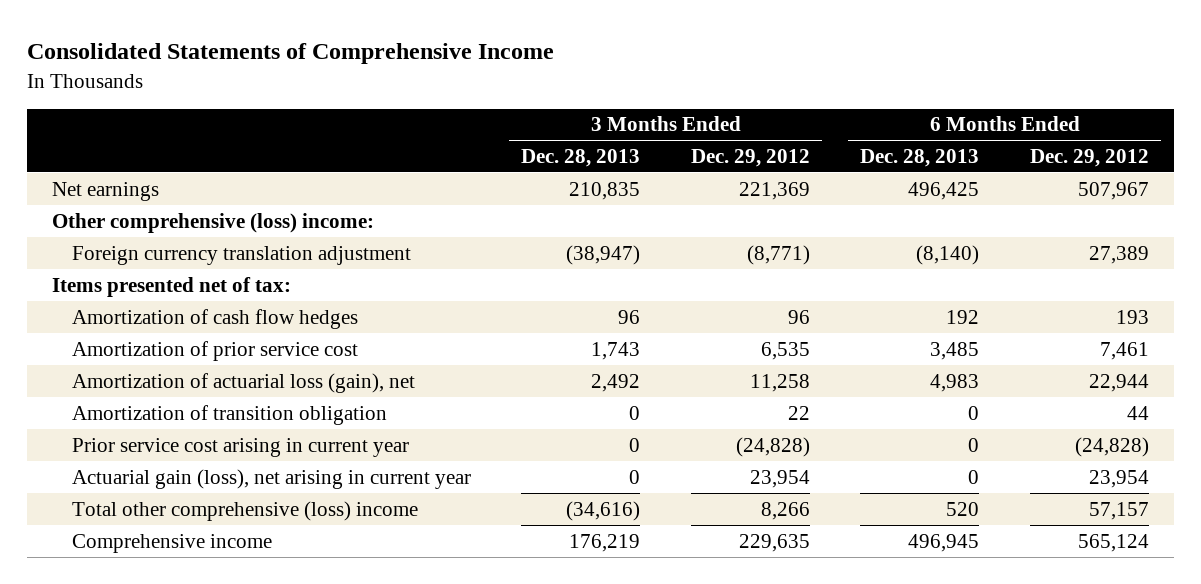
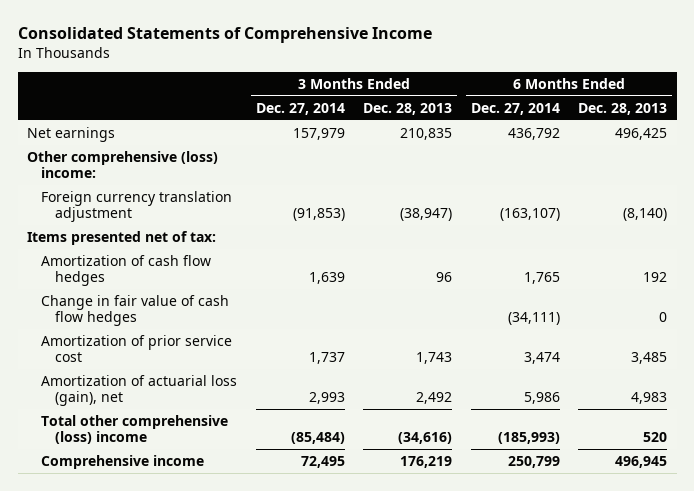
[690,148,810,167] Dec. 29, 2012 -> none
[1029,148,1149,167] Dec. 29, 2012 -> none
none -> [255,102,345,115] Dec. 27, 2014
none -> [470,102,560,115] Dec. 27, 2014
none -> [41,294,230,327] Change in fair value of cash flow hedges
[72,404,388,425] Amortization of transition obligation -> none
[72,437,410,457] Prior service cost arising in current year -> none
[72,468,472,489] Actuarial gain (loss), net arising in current year -> none

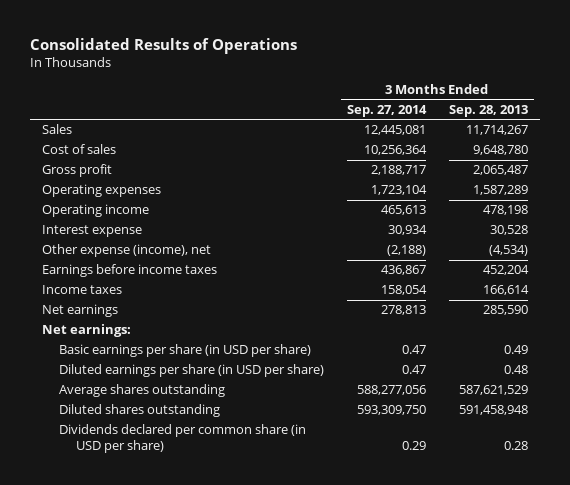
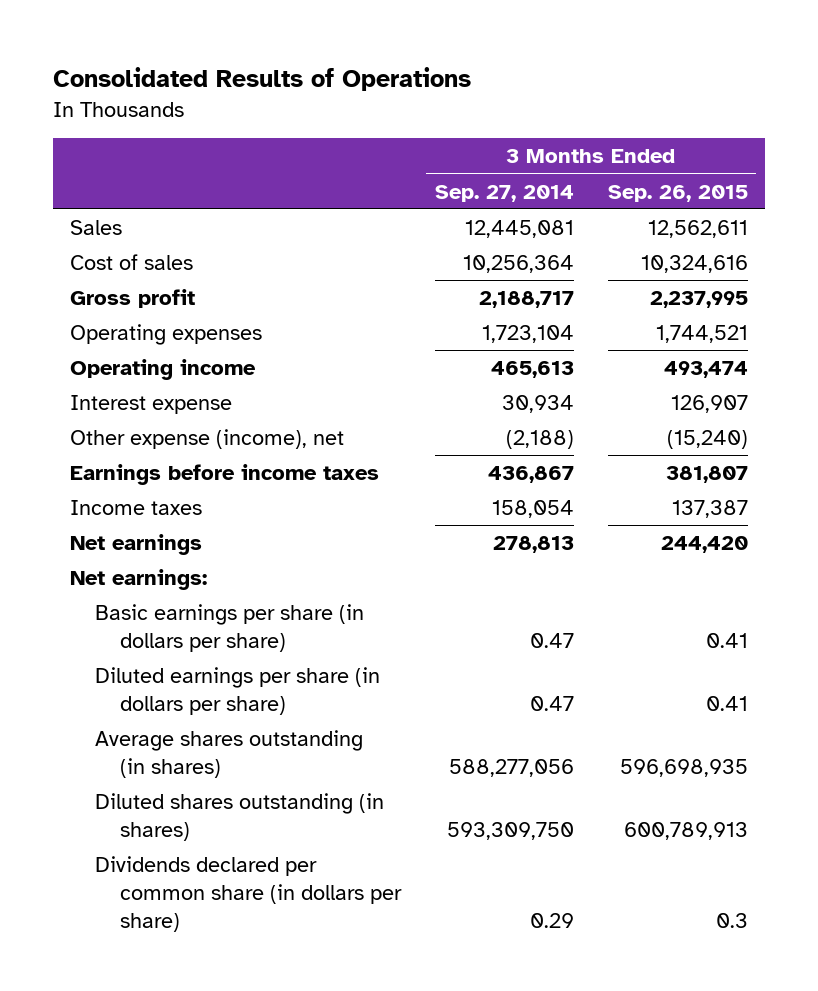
[448,104,528,117] Sep. 28, 2013 -> none
none -> [607,184,748,202] Sep. 26, 2015
[58,344,311,358] Basic earnings per share (in USD per share) -> [94,603,364,653] Basic earnings per share (in dollars per share)
[58,364,324,378] Diluted earnings per share (in USD per share) -> [94,666,380,716] Diluted earnings per share (in dollars per share)
[58,384,225,398] Average shares outstanding -> [94,729,363,779] Average shares outstanding (in shares)
[58,404,220,418] Diluted shares outstanding -> [94,792,384,842] Diluted shares outstanding (in shares)
[58,424,306,453] Dividends declared per common share (in USD per share) -> [94,855,402,933] Dividends declared per common share (in dollars per share)

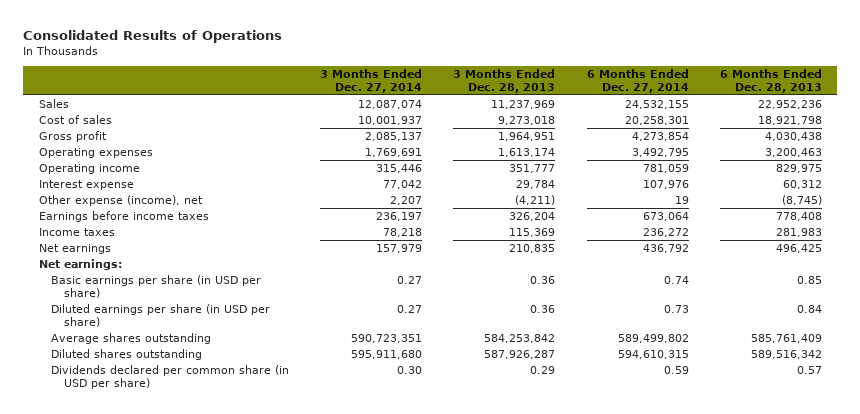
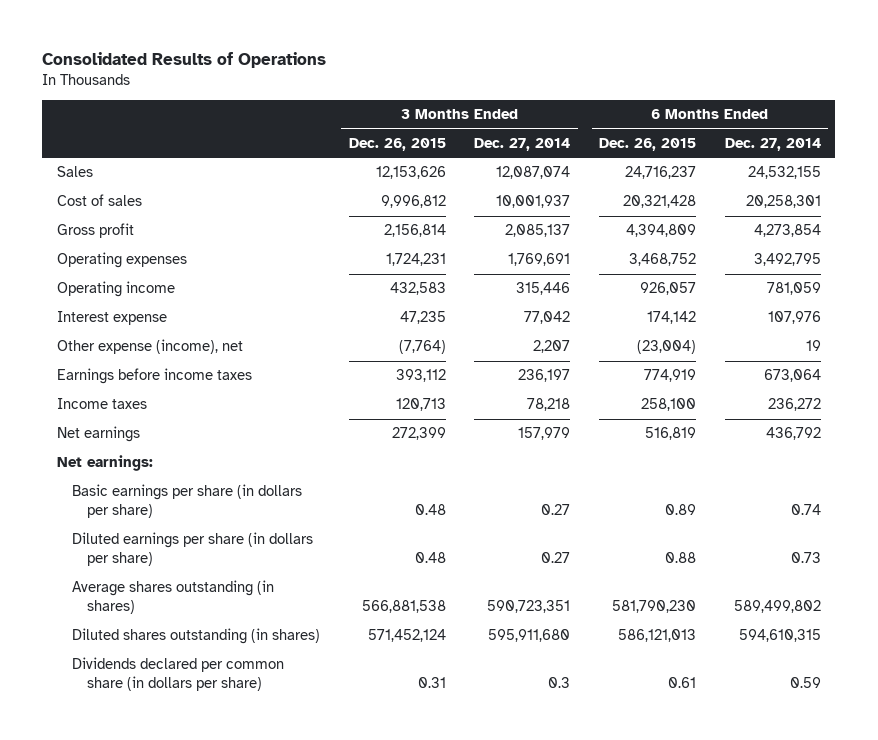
[453,69,556,93] 3 Months Ended Dec. 28, 2013 -> none
[719,69,822,93] 6 Months Ended Dec. 28, 2013 -> none
none -> [348,137,446,151] Dec. 26, 2015
none -> [599,137,697,151] Dec. 26, 2015
[51,274,262,298] Basic earnings per share (in USD per share) -> [71,484,302,519] Basic earnings per share (in dollars per share)
[51,303,271,327] Diluted earnings per share (in USD per share) -> [71,532,313,567] Diluted earnings per share (in dollars per share)
[51,332,212,344] Average shares outstanding -> [71,580,274,615] Average shares outstanding (in shares)
[51,348,203,360] Diluted shares outstanding -> [71,628,320,645] Diluted shares outstanding (in shares)
[51,364,290,389] Dividends declared per common share (in USD per share) -> [71,657,284,692] Dividends declared per common share (in dollars per share)
[397,365,423,374] 0.30 -> [548,677,571,689] 0.3

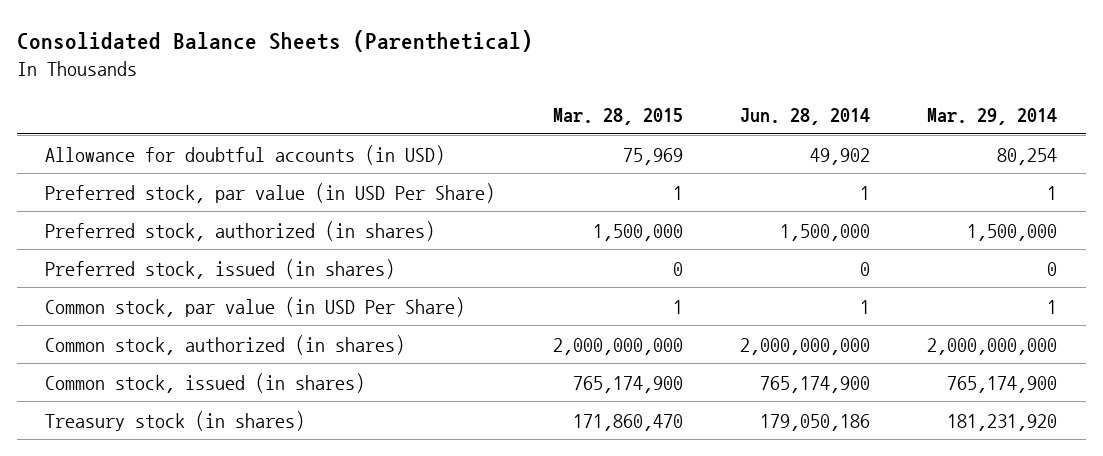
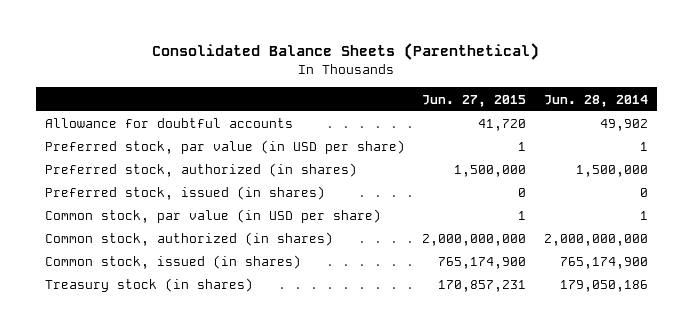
[552,108,683,126] Mar. 28, 2015 -> none
[927,108,1058,126] Mar. 29, 2014 -> none
none -> [422,94,527,107] Jun. 27, 2015
[45,144,446,165] Allowance for doubtful accounts (in USD) -> [44,118,293,129] Allowance for doubtful accounts
[45,182,496,203] Preferred stock, par value (in USD Per Share) -> [44,140,405,155] Preferred stock, par value (in USD per share)
[45,296,466,317] Common stock, par value (in USD Per Share) -> [44,209,381,224] Common stock, par value (in USD per share)

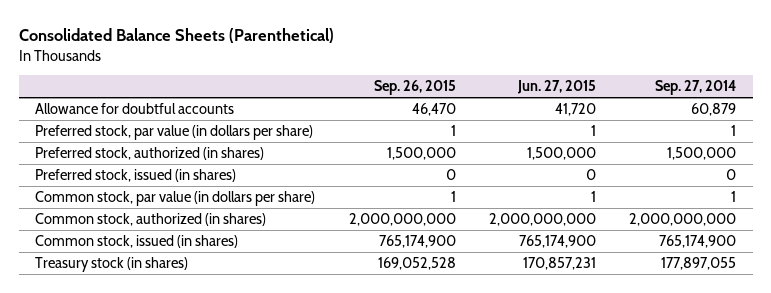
[544,94,649,107] Jun. 28, 2014 -> none
none -> [373,80,456,96] Sep. 26, 2015
none -> [654,80,736,96] Sep. 27, 2014
[44,140,405,155] Preferred stock, par value (in USD per share) -> [35,125,314,141] Preferred stock, par value (in dollars per share)
[44,209,381,224] Common stock, par value (in USD per share) -> [35,191,316,207] Common stock, par value (in dollars per share)

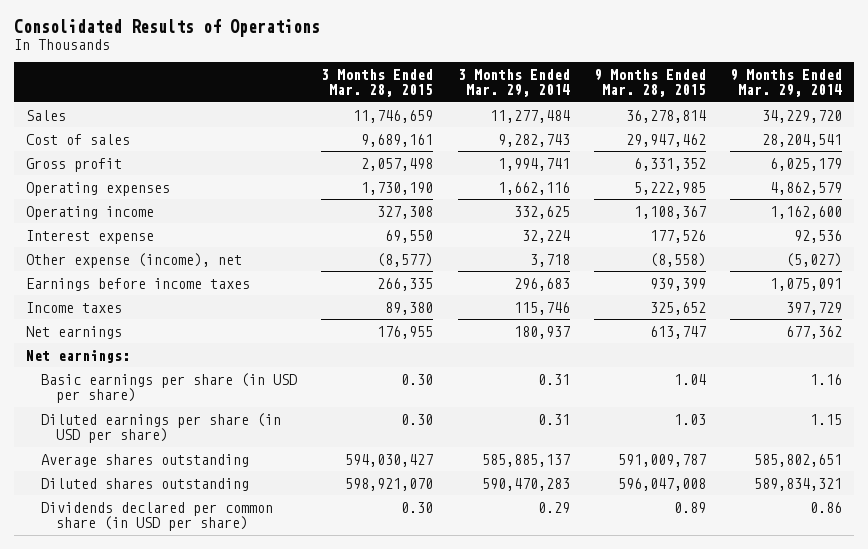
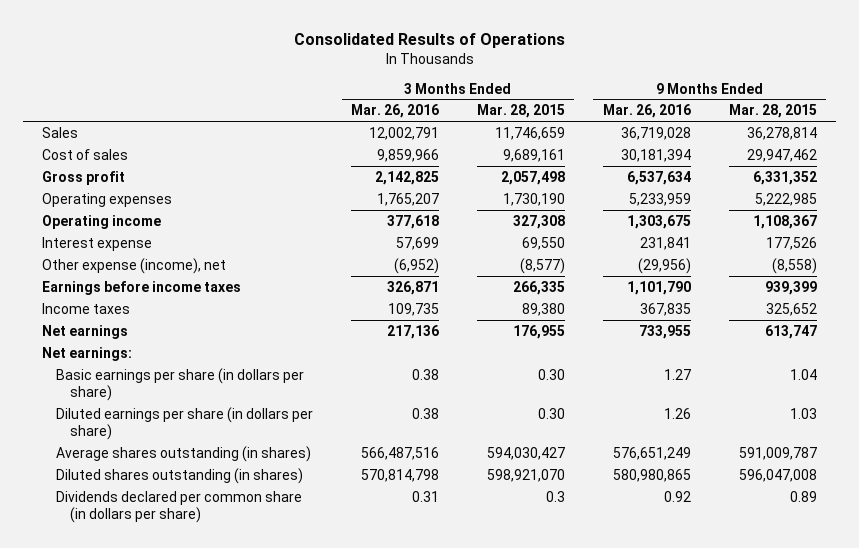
[457,68,570,98] 3 Months Ended Mar. 29, 2014 -> none
[730,68,843,98] 9 Months Ended Mar. 29, 2014 -> none
none -> [351,104,440,119] Mar. 26, 2016
none -> [602,104,691,119] Mar. 26, 2016
[40,372,297,404] Basic earnings per share (in USD per share) -> [56,367,305,401] Basic earnings per share (in dollars per share)
[40,412,281,444] Diluted earnings per share (in USD per share) -> [56,406,314,440] Diluted earnings per share (in dollars per share)
[40,453,249,467] Average shares outstanding -> [56,445,312,462] Average shares outstanding (in shares)
[40,477,249,491] Diluted shares outstanding -> [56,467,304,484] Diluted shares outstanding (in shares)
[40,501,273,532] Dividends declared per common share (in USD per share) -> [56,490,303,523] Dividends declared per common share (in dollars per share)
[401,501,434,513] 0.30 -> [545,490,565,502] 0.3

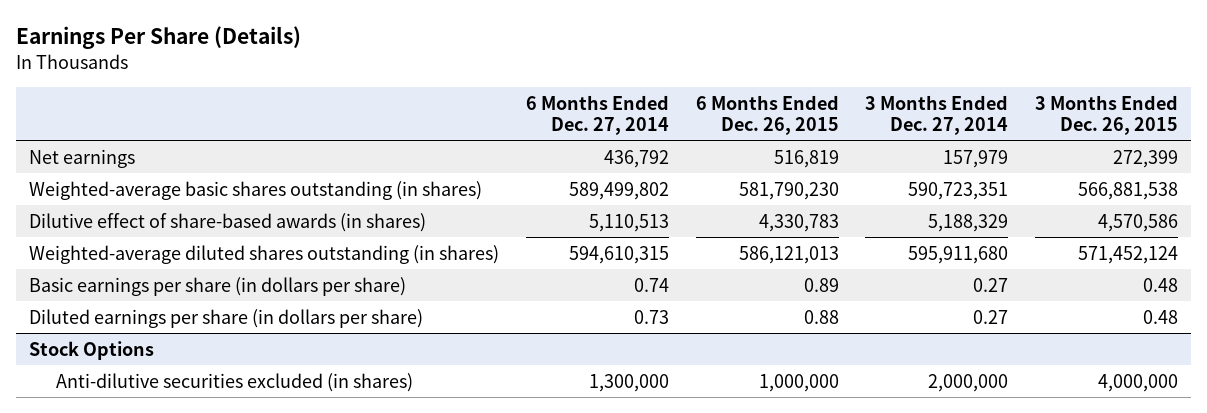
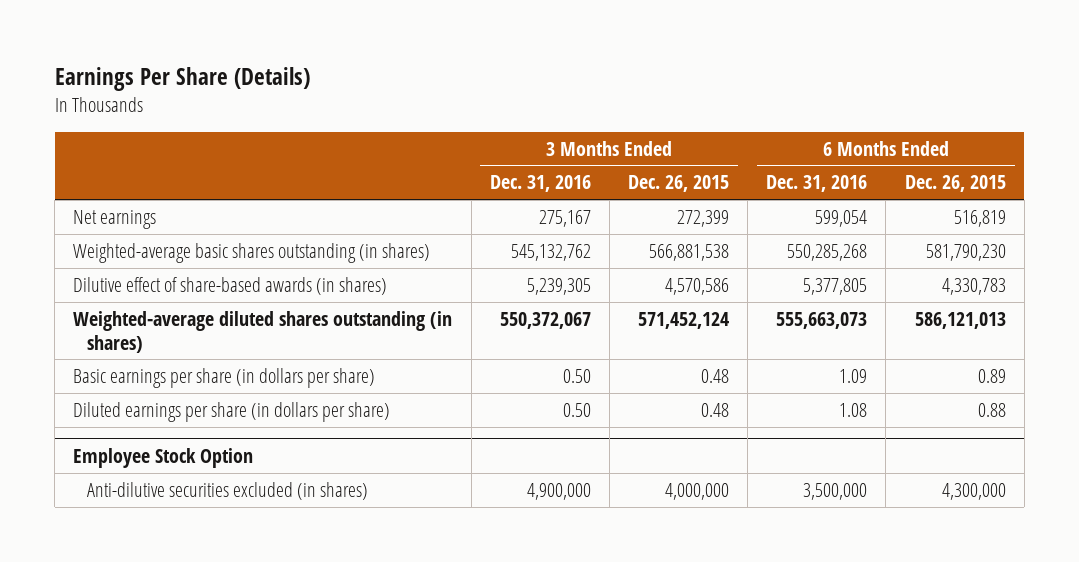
[525,94,669,135] 6 Months Ended Dec. 27, 2014 -> none
[865,94,1009,135] 3 Months Ended Dec. 27, 2014 -> none
none -> [489,175,591,193] Dec. 31, 2016
none -> [766,175,868,193] Dec. 31, 2016
[29,340,155,360] Stock Options -> [73,447,254,468] Employee Stock Option
[758,373,839,392] 1,000,000 -> [941,482,1006,500] 4,300,000

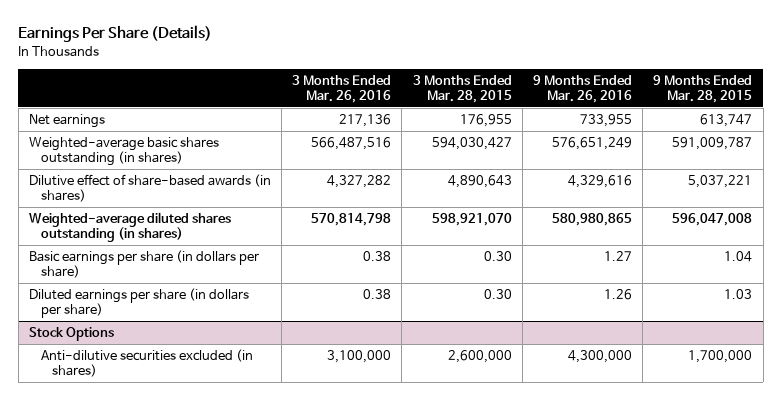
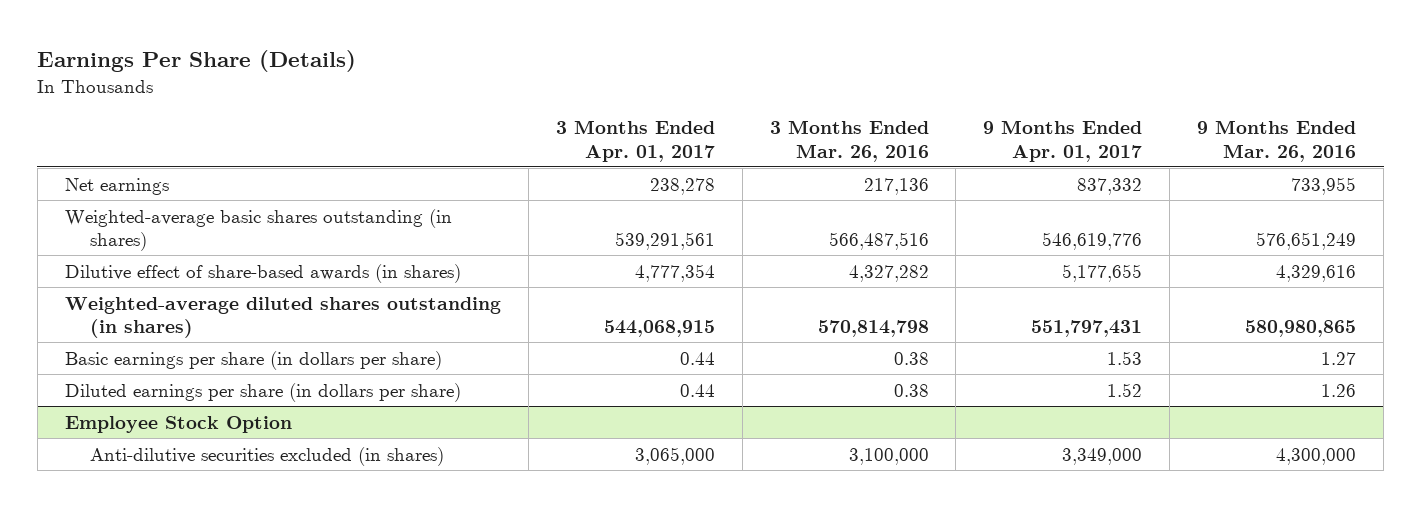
[412,74,512,104] 3 Months Ended Mar. 28, 2015 -> none
[653,74,753,104] 9 Months Ended Mar. 28, 2015 -> none
none -> [555,120,715,162] 3 Months Ended Apr. 01, 2017
none -> [983,120,1143,162] 9 Months Ended Apr. 01, 2017
[28,327,114,342] Stock Options -> [64,415,292,433] Employee Stock Option

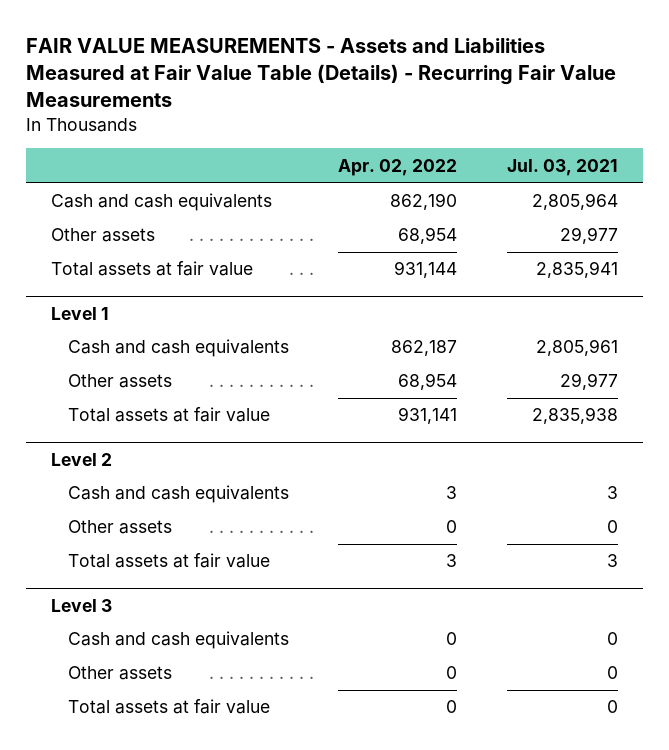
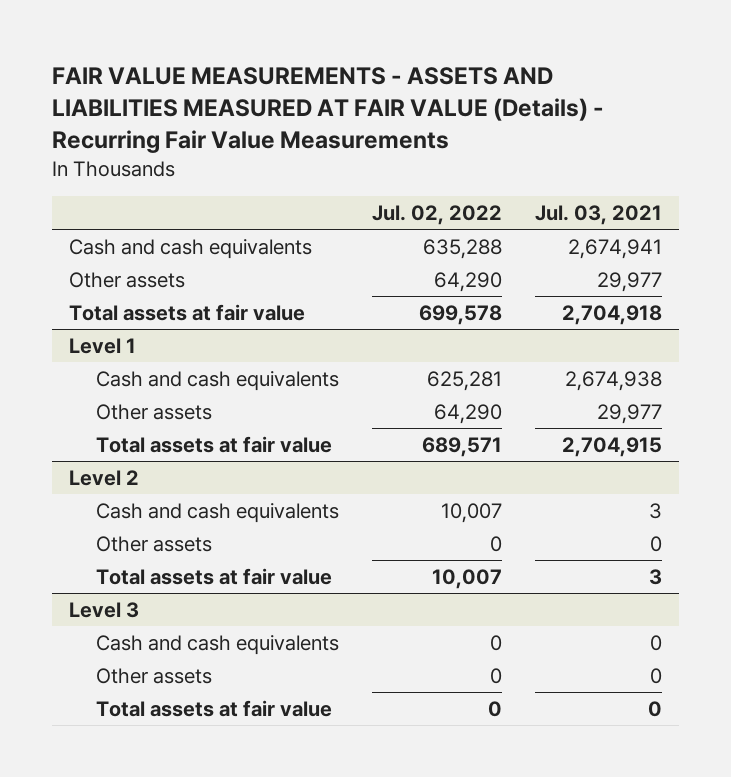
[25,38,616,108] FAIR VALUE MEASUREMENTS - Assets and Liabilities Measured at Fair Value Table (Details) - Recurring Fair Value Measurements -> [52,67,605,153] FAIR VALUE MEASUREMENTS - ASSETS AND LIABILITIES MEASURED AT FAIR VALUE (Details) - Recurring Fair Value Measurements
[338,158,458,176] Apr. 02, 2022 -> none
none -> [372,204,503,225] Jul. 02, 2022
[532,193,619,211] 2,805,964 -> [568,238,663,259] 2,674,941
[536,261,619,279] 2,835,941 -> [562,304,663,325] 2,704,918
[536,339,619,357] 2,805,961 -> [565,370,663,391] 2,674,938
[532,407,619,425] 2,835,938 -> [562,436,663,457] 2,704,915

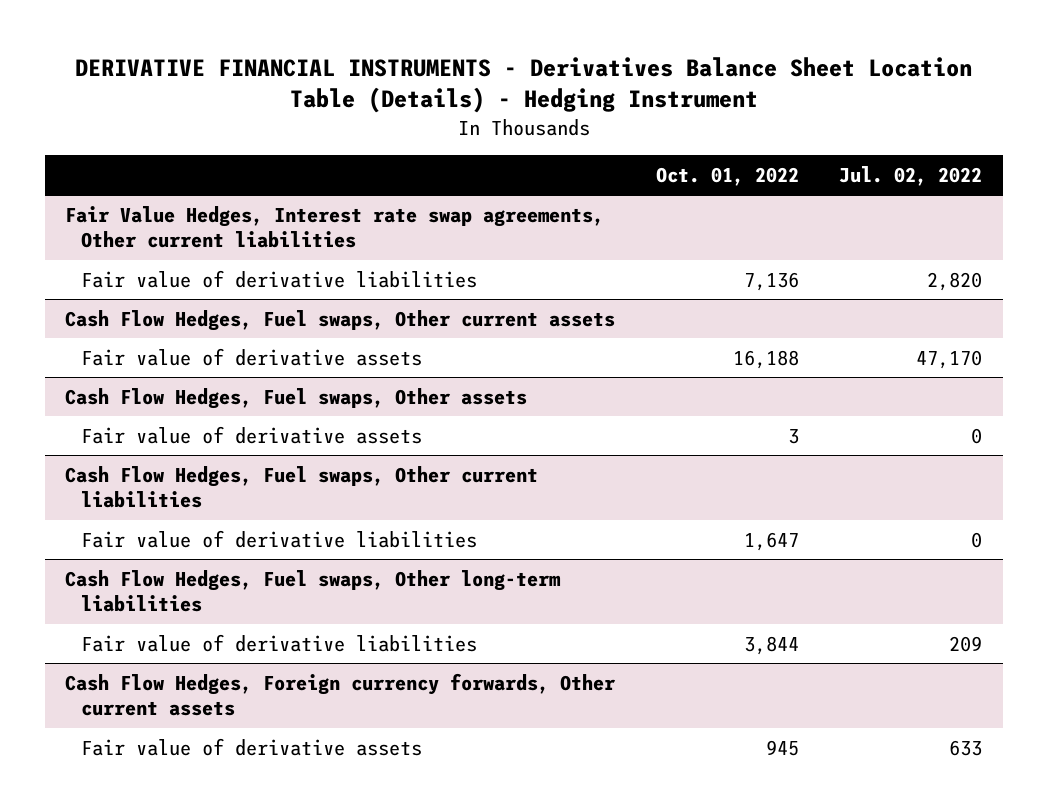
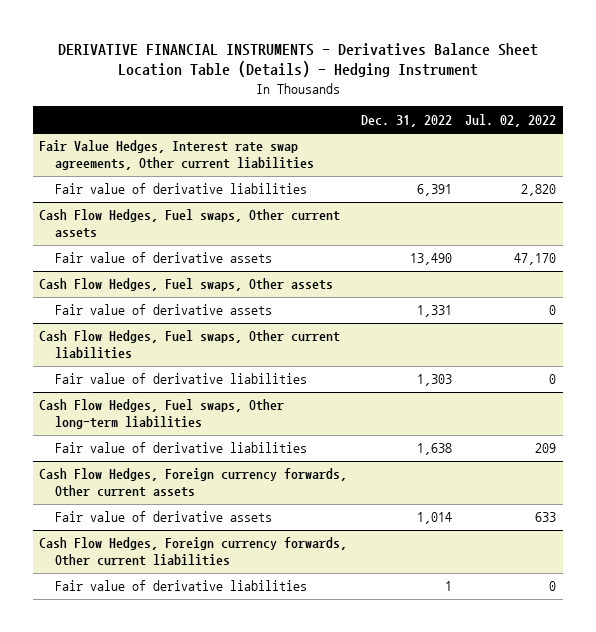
[655,166,799,186] Oct. 01, 2022 -> none
none -> [360,114,452,127] Dec. 31, 2022
none -> [39,537,348,567] Cash Flow Hedges, Foreign currency forwards, Other current liabilities
none -> [55,580,308,592] Fair value of derivative liabilities

